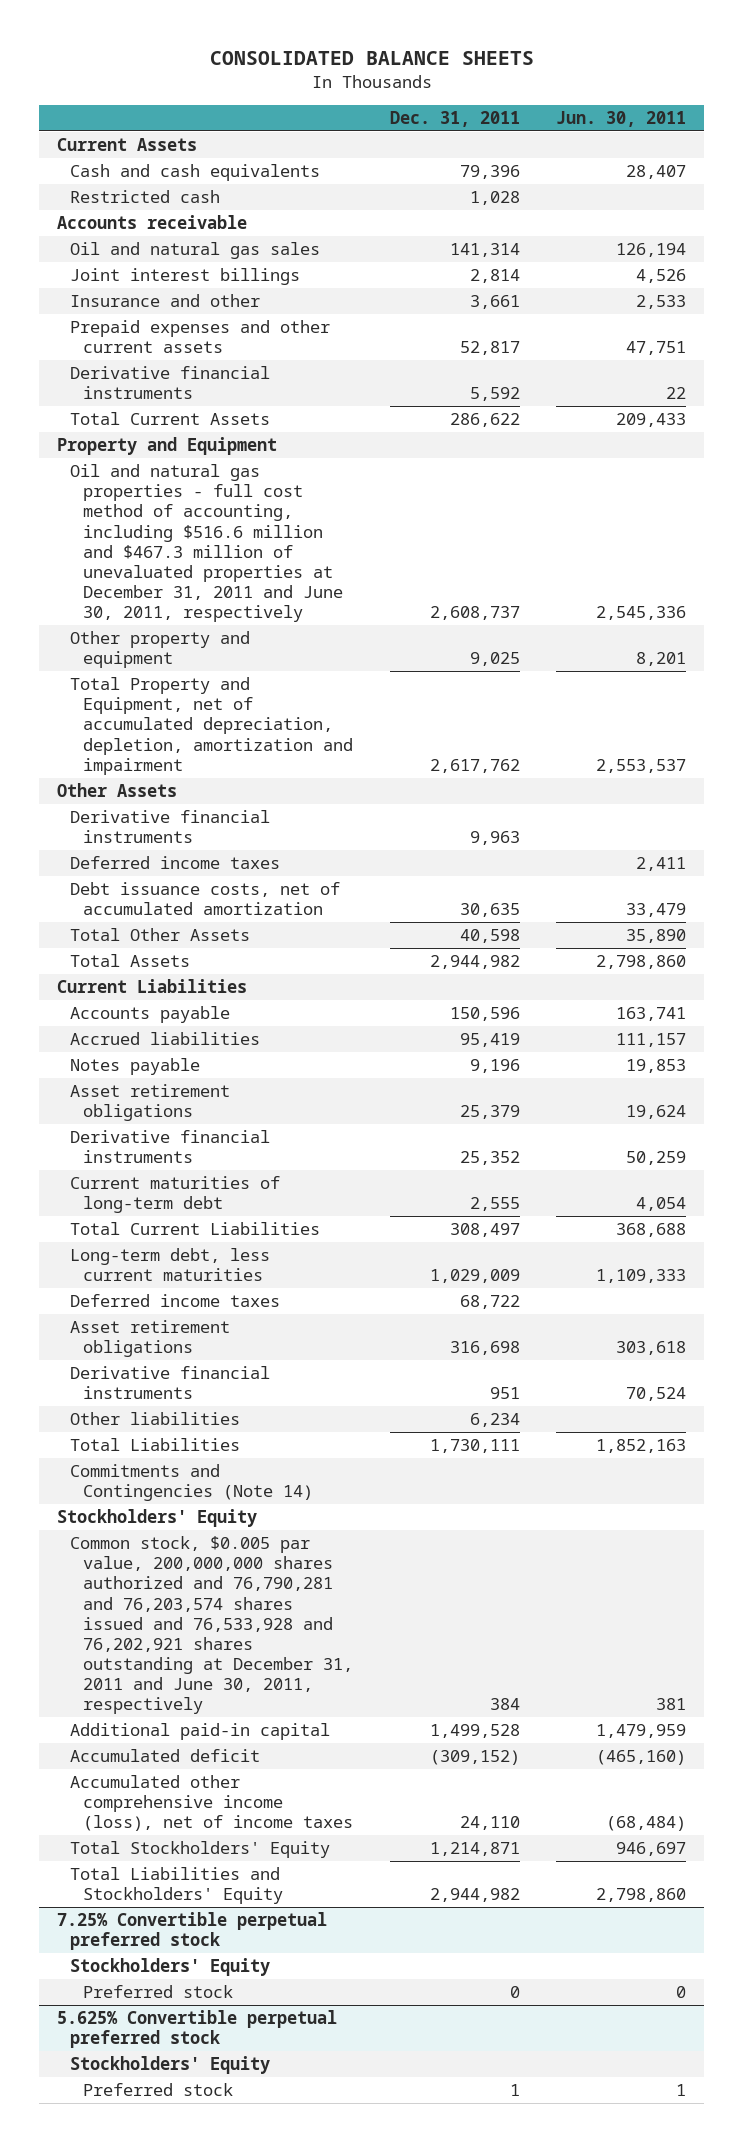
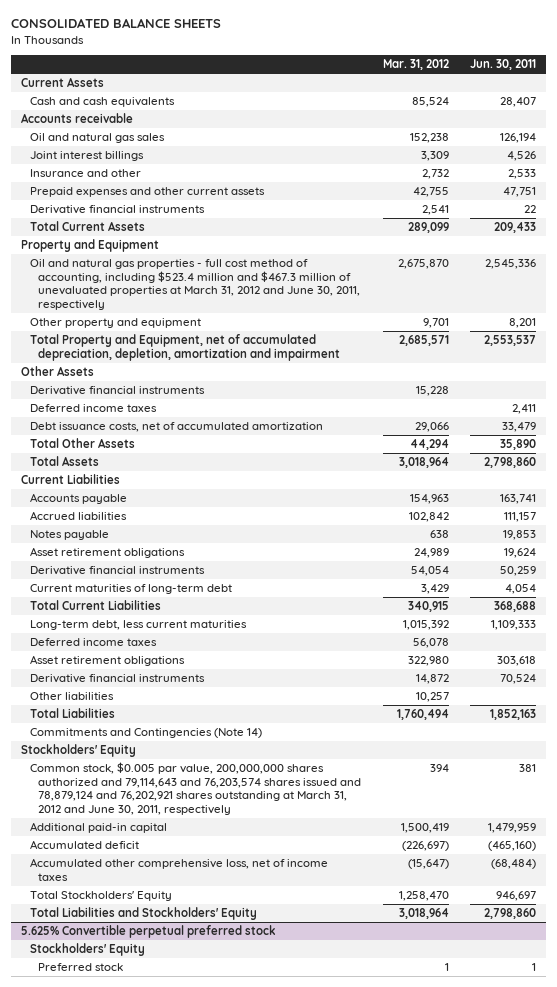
[389,110,520,127] Dec. 31, 2011 -> none
none -> [382,59,449,71] Mar. 31, 2012
[70,190,221,204] Restricted cash -> none
[70,464,344,623] Oil and natural gas properties - full cost method of accounting, including $516.6 million and $467.3 million of unevaluated properties at December 31, 2011 and June 30, 2011, respectively -> [29,259,361,310] Oil and natural gas properties - full cost method of accounting, including $523.4 million and $467.3 million of unevaluated properties at March 31, 2012 and June 30, 2011, respectively
[70,1536,354,1715] Common stock, $0.005 par value, 200,000,000 shares authorized and 76,790,281 and 76,203,574 shares issued and 76,533,928 and 76,202,921 shares outstanding at December 31, 2011 and June 30, 2011, respectively -> [29,762,362,815] Common stock, $0.005 par value, 200,000,000 shares authorized and 79,114,643 and 76,203,574 shares issued and 78,879,124 and 76,202,921 shares outstanding at March 31, 2012 and June 30, 2011, respectively
[70,1775,354,1832] Accumulated other comprehensive income (loss), net of income taxes -> [29,858,328,881] Accumulated other comprehensive loss, net of income taxes
[56,1912,327,1951] 7.25% Convertible perpetual preferred stock -> none
[70,1958,271,1977] Stockholders' Equity -> none
[83,1985,234,1999] Preferred stock -> none

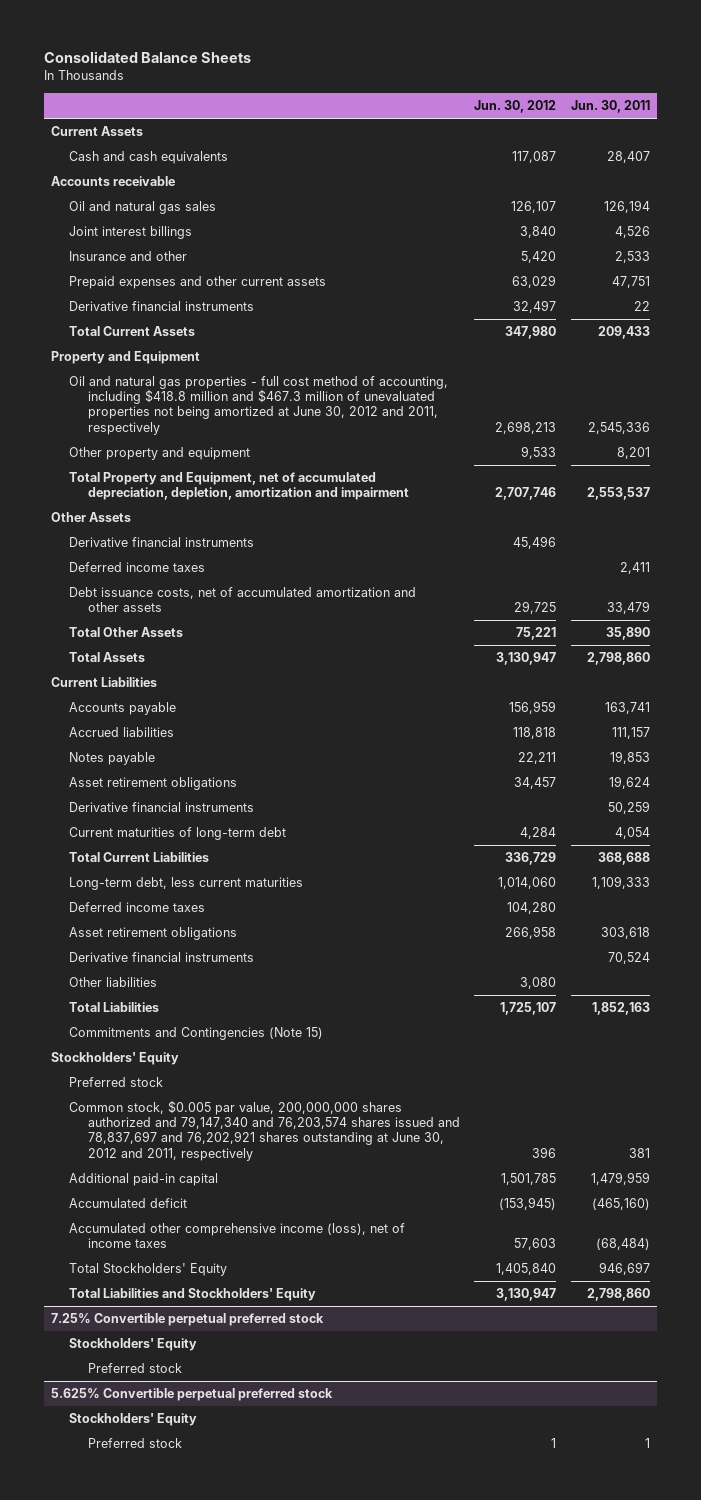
[10,18,221,29] CONSOLIDATED BALANCE SHEETS -> [43,51,251,64] Consolidated Balance Sheets
[382,59,449,71] Mar. 31, 2012 -> none
none -> [474,100,557,114] Jun. 30, 2012
[29,259,361,310] Oil and natural gas properties - full cost method of accounting, including $523.4 million and $467.3 million of unevaluated properties at March 31, 2012 and June 30, 2011, respectively -> [69,376,449,435] Oil and natural gas properties - full cost method of accounting, including $418.8 million and $467.3 million of unevaluated properties not being amortized at June 30, 2012 and 2011, respectively
[29,422,323,433] Debt issuance costs, net of accumulated amortization -> [69,587,417,613] Debt issuance costs, net of accumulated amortization and other assets
[29,728,262,739] Commitments and Contingencies (Note 14) -> [69,1027,324,1041] Commitments and Contingencies (Note 15)
none -> [69,1077,164,1088] Preferred stock
[29,762,362,815] Common stock, $0.005 par value, 200,000,000 shares authorized and 79,114,643 and 76,203,574 shares issued and 78,879,124 and 76,202,921 shares outstanding at March 31, 2012 and June 30, 2011, respectively -> [69,1100,460,1161] Common stock, $0.005 par value, 200,000,000 shares authorized and 79,147,340 and 76,203,574 shares issued and 78,837,697 and 76,202,921 shares outstanding at June 30, 2012 and 2011, respectively
[29,858,328,881] Accumulated other comprehensive loss, net of income taxes -> [69,1223,406,1249] Accumulated other comprehensive income (loss), net of income taxes
none -> [51,1313,325,1327] 7.25% Convertible perpetual preferred stock
none -> [69,1338,198,1352] Stockholders' Equity
none -> [87,1363,182,1374] Preferred stock

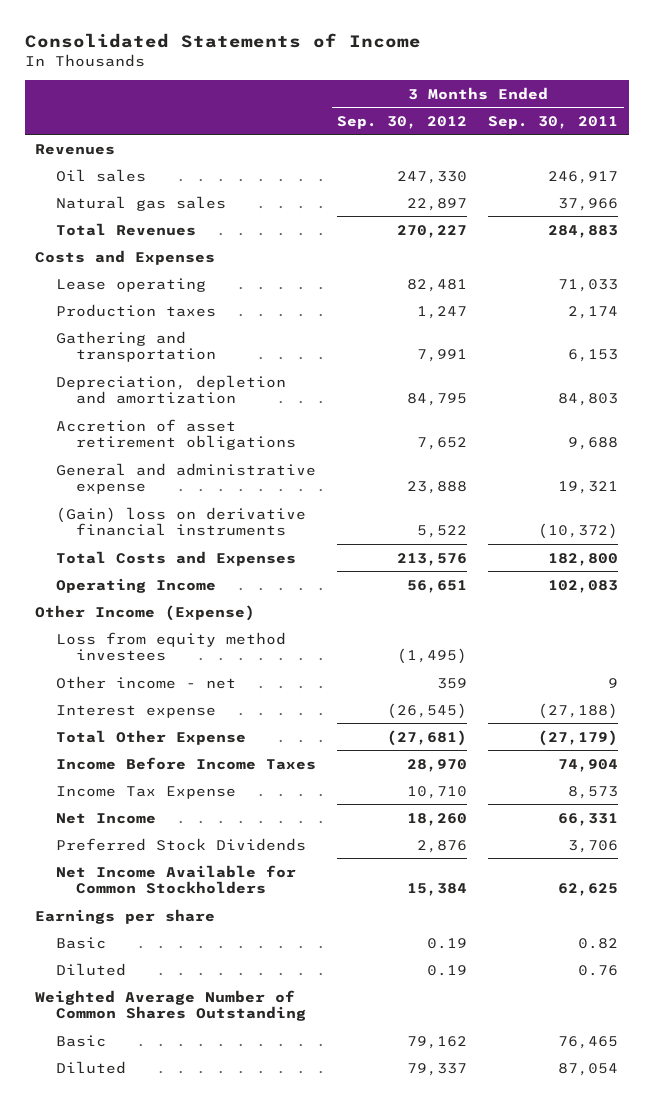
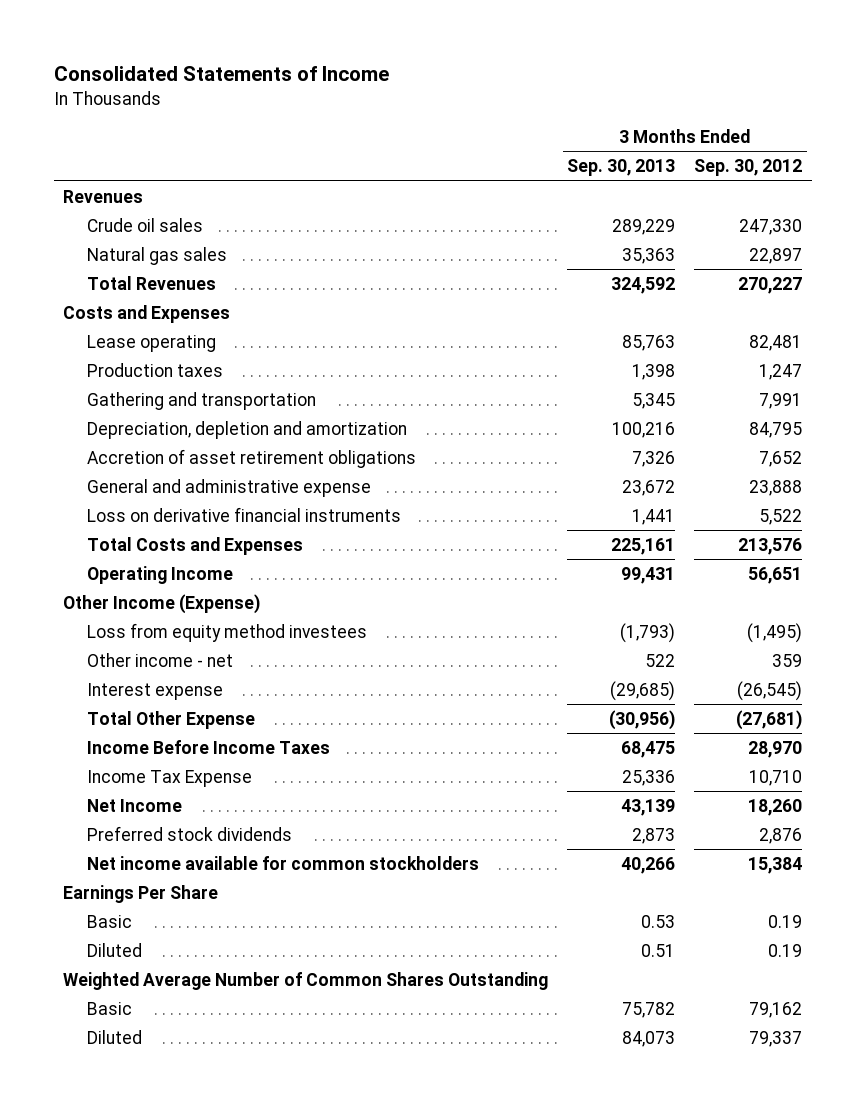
[488,115,619,129] Sep. 30, 2011 -> none
none -> [567,159,676,177] Sep. 30, 2013
[55,168,146,182] Oil sales -> [87,217,204,232] Crude oil sales
[55,506,306,537] (Gain) loss on derivative financial instruments -> [87,506,402,522] Loss on derivative financial instruments
[55,837,306,851] Preferred Stock Dividends -> [87,825,293,841] Preferred stock dividends
[55,864,296,895] Net Income Available for Common Stockholders -> [87,855,480,870] Net income available for common stockholders
[35,908,216,924] Earnings per share -> [63,884,219,903] Earnings Per Share

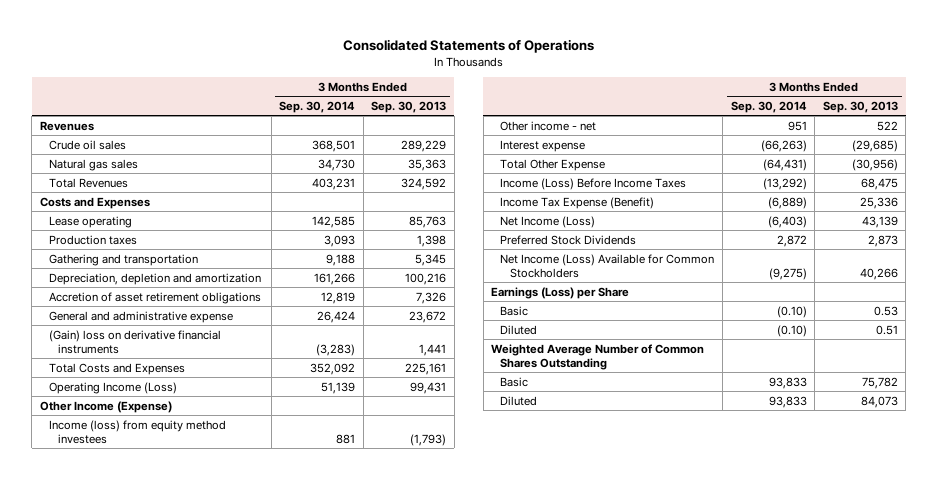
[53,66,389,82] Consolidated Statements of Income -> [342,39,594,54] Consolidated Statements of Operations
[694,159,803,177] Sep. 30, 2012 -> none
none -> [279,101,356,114] Sep. 30, 2014
[87,506,402,522] Loss on derivative financial instruments -> [48,329,221,354] (Gain) loss on derivative financial instruments
[87,565,234,584] Operating Income -> [48,381,177,394] Operating Income (Loss)
[87,622,368,642] Loss from equity method investees -> [48,419,226,444] Income (loss) from equity method investees
[87,739,331,754] Income Before Income Taxes -> [500,177,687,190] Income (Loss) Before Income Taxes
[87,769,253,787] Income Tax Expense -> [500,196,655,209] Income Tax Expense (Benefit)
[87,798,183,812] Net Income -> [500,215,596,228] Net Income (Loss)
[87,825,293,841] Preferred stock dividends -> [500,234,637,245] Preferred Stock Dividends
[87,855,480,870] Net income available for common stockholders -> [500,253,715,278] Net Income (Loss) Available for Common Stockholders
[63,884,219,903] Earnings Per Share -> [491,286,630,299] Earnings (Loss) per Share

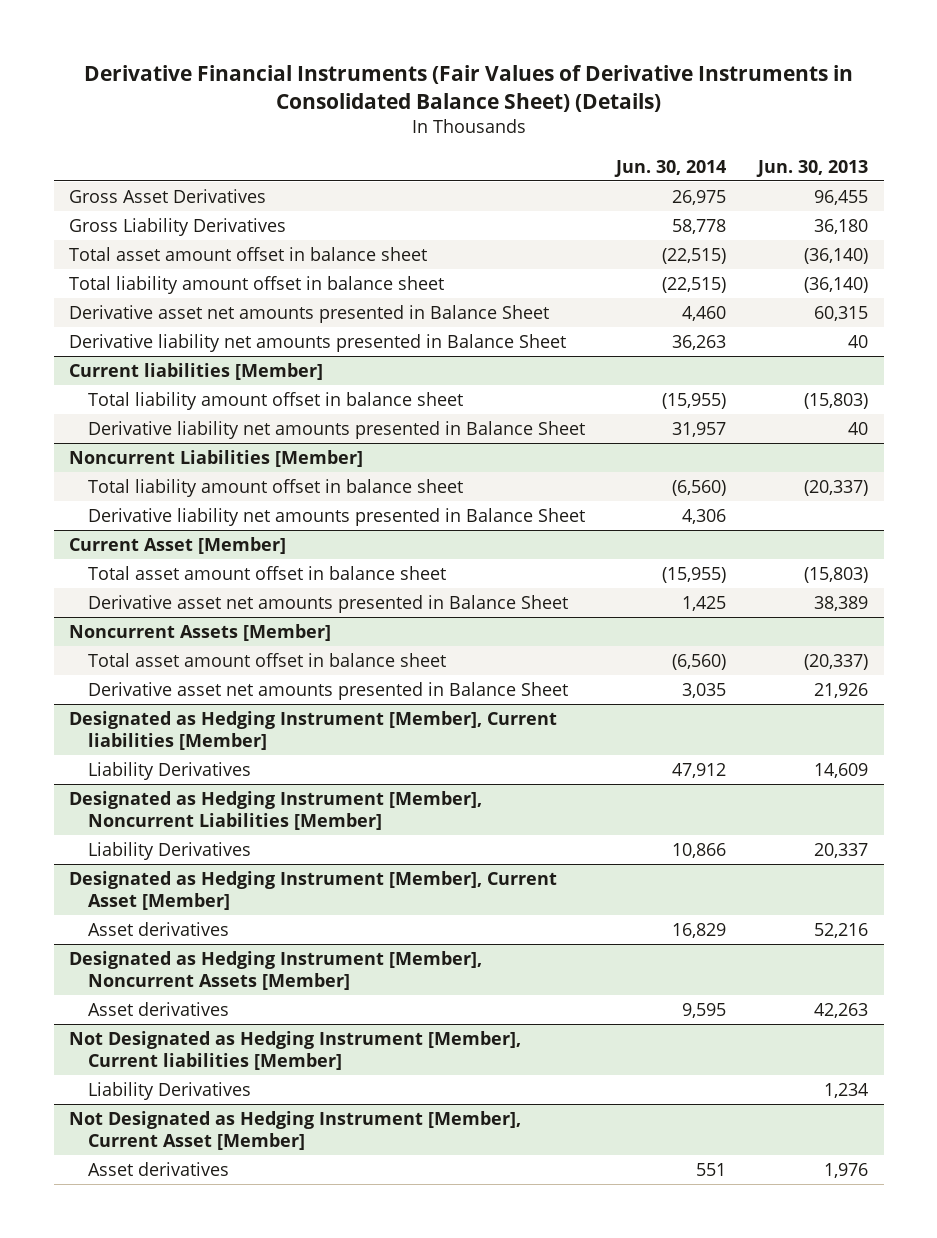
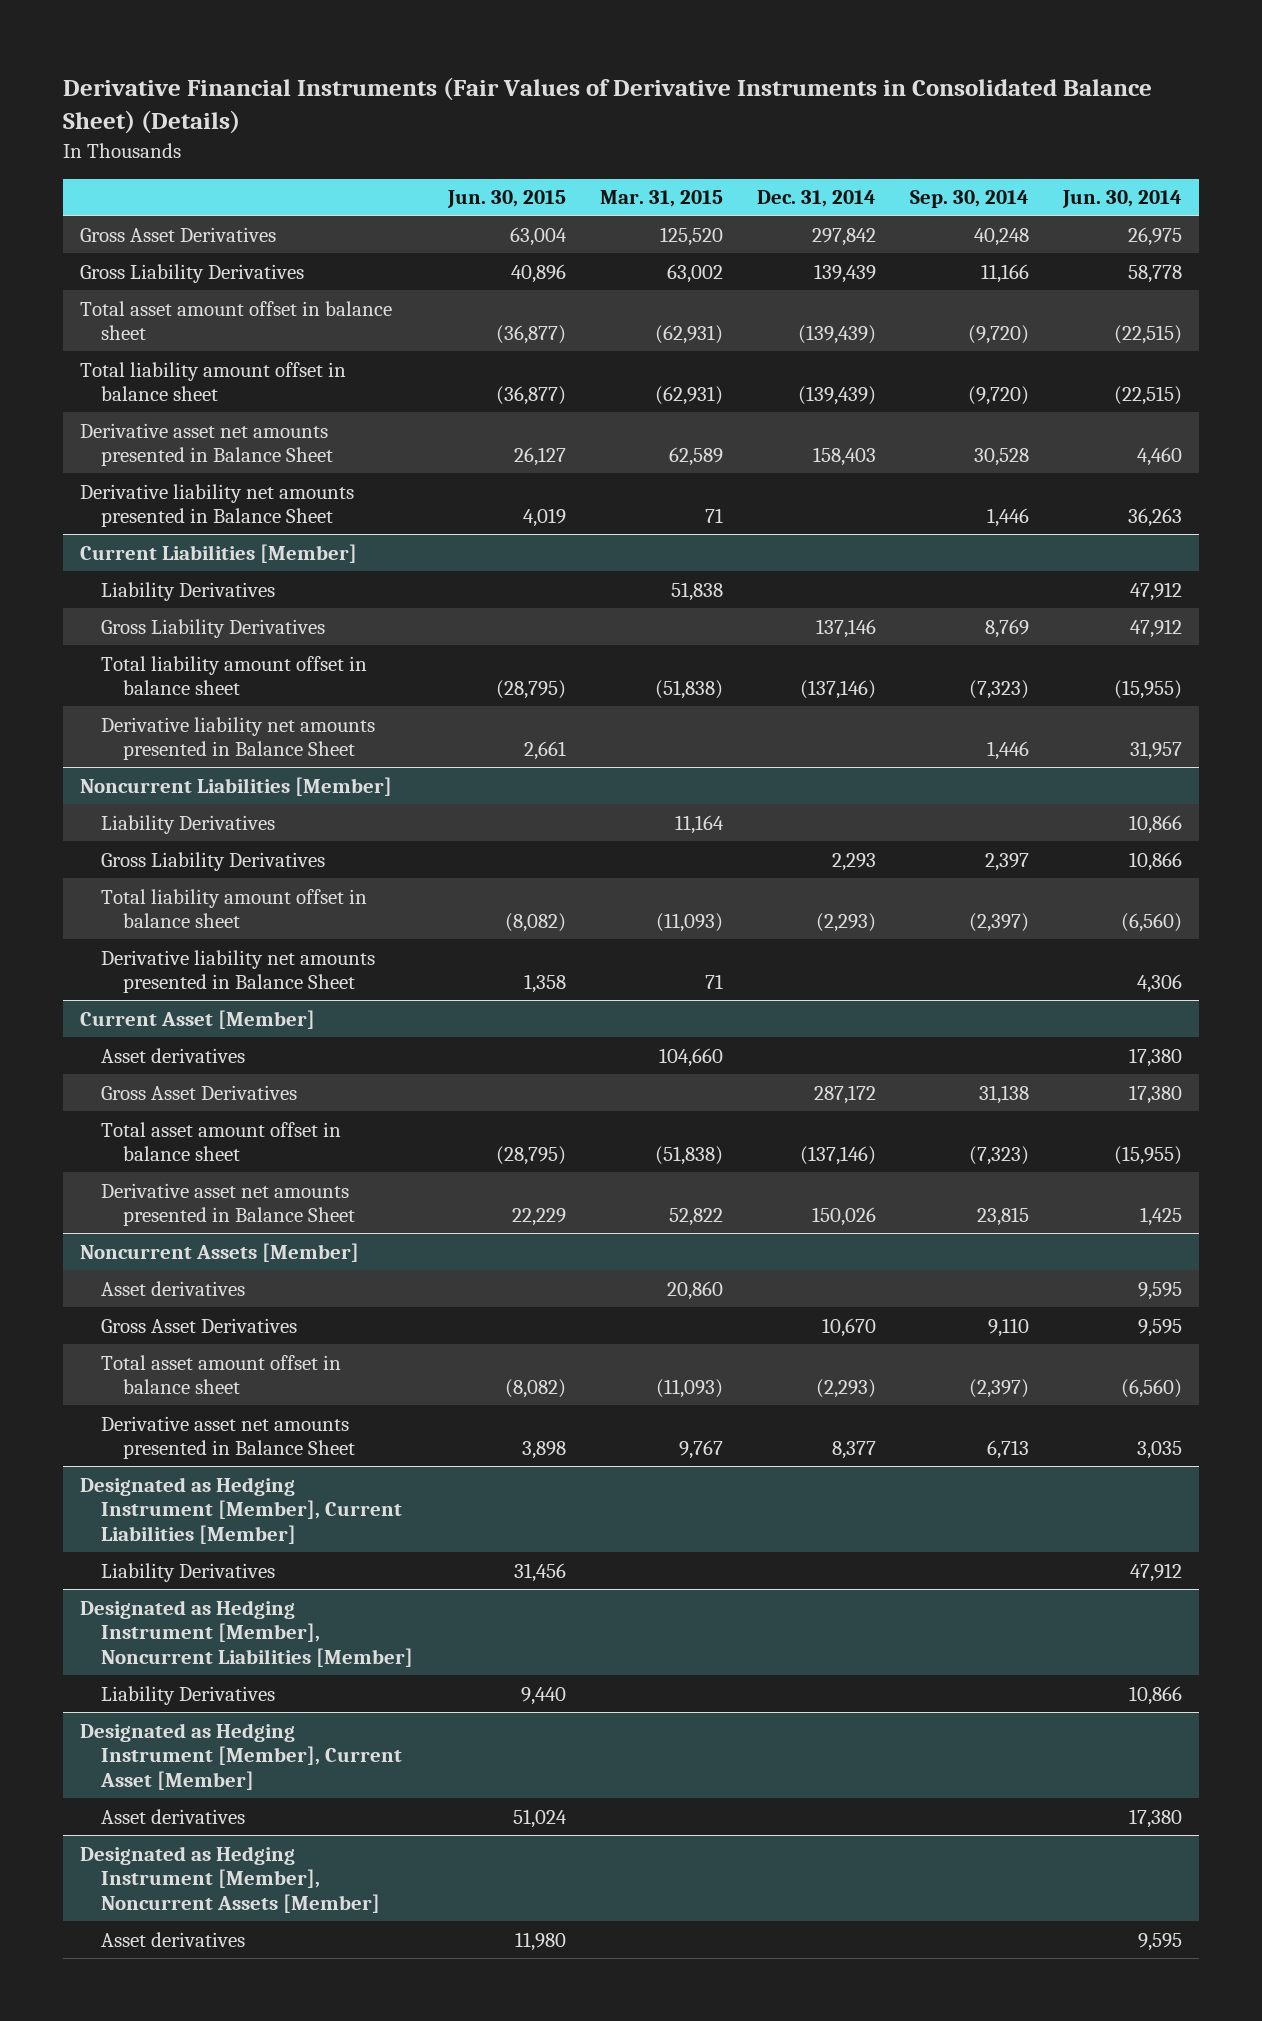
[755,159,868,177] Jun. 30, 2013 -> none
none -> [446,190,566,209] Jun. 30, 2015
none -> [599,190,723,208] Mar. 31, 2015
none -> [756,190,876,208] Dec. 31, 2014
none -> [910,190,1030,209] Sep. 30, 2014
[69,363,324,381] Current liabilities [Member] -> [79,543,357,563] Current Liabilities [Member]
none -> [101,581,276,601] Liability Derivatives
none -> [101,618,326,638] Gross Liability Derivatives
none -> [101,814,276,834] Liability Derivatives
none -> [101,851,326,871] Gross Liability Derivatives
none -> [101,1047,246,1063] Asset derivatives
none -> [101,1084,298,1100] Gross Asset Derivatives
none -> [101,1280,246,1296] Asset derivatives
none -> [101,1317,298,1333] Gross Asset Derivatives
[69,711,558,750] Designated as Hedging Instrument [Member], Current liabilities [Member] -> [79,1476,403,1544] Designated as Hedging Instrument [Member], Current Liabilities [Member]
[672,923,727,939] 16,829 -> [1129,1808,1183,1828] 17,380
[69,1031,522,1070] Not Designated as Hedging Instrument [Member], Current liabilities [Member] -> none
[87,1082,251,1101] Liability Derivatives -> none
[69,1111,522,1150] Not Designated as Hedging Instrument [Member], Current Asset [Member] -> none
[87,1162,229,1177] Asset derivatives -> none

